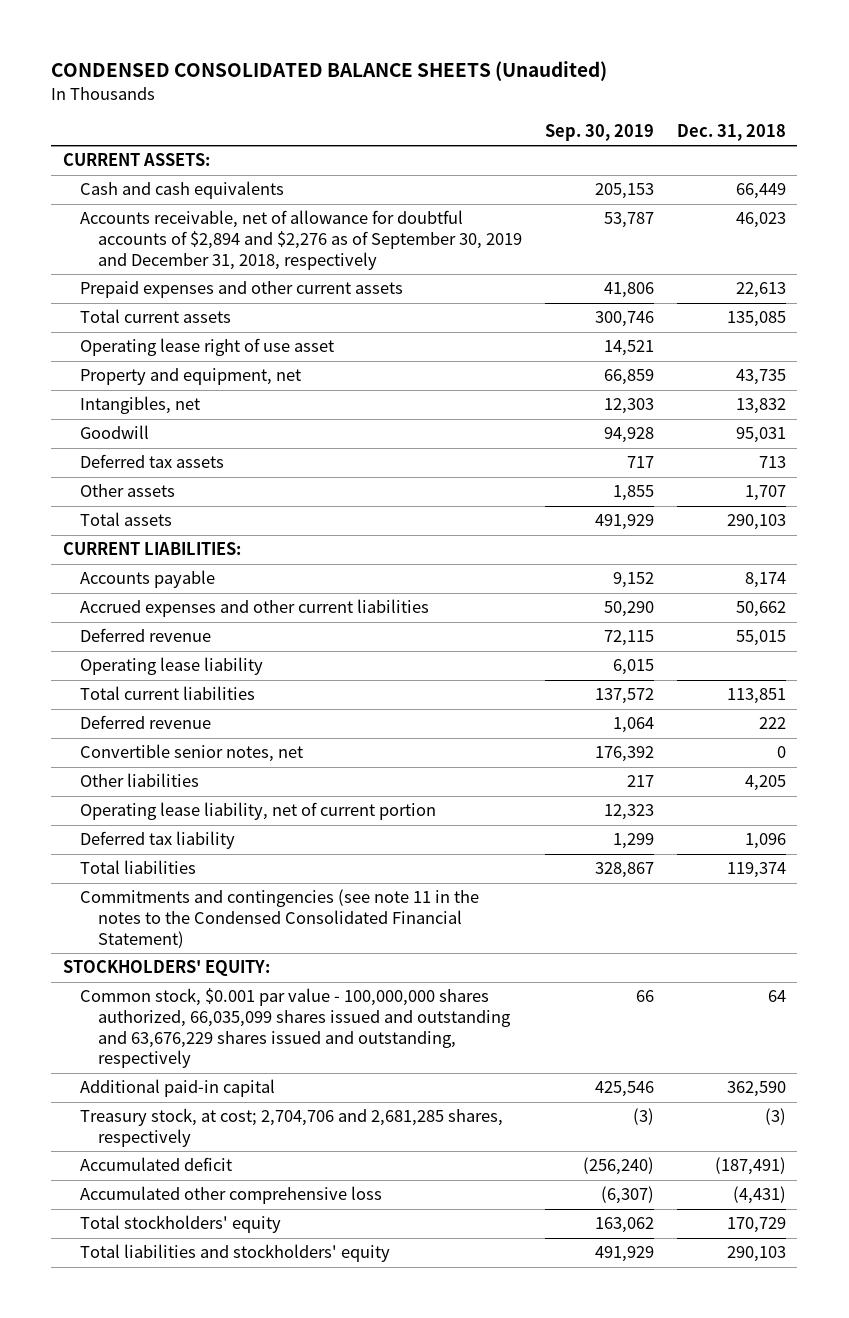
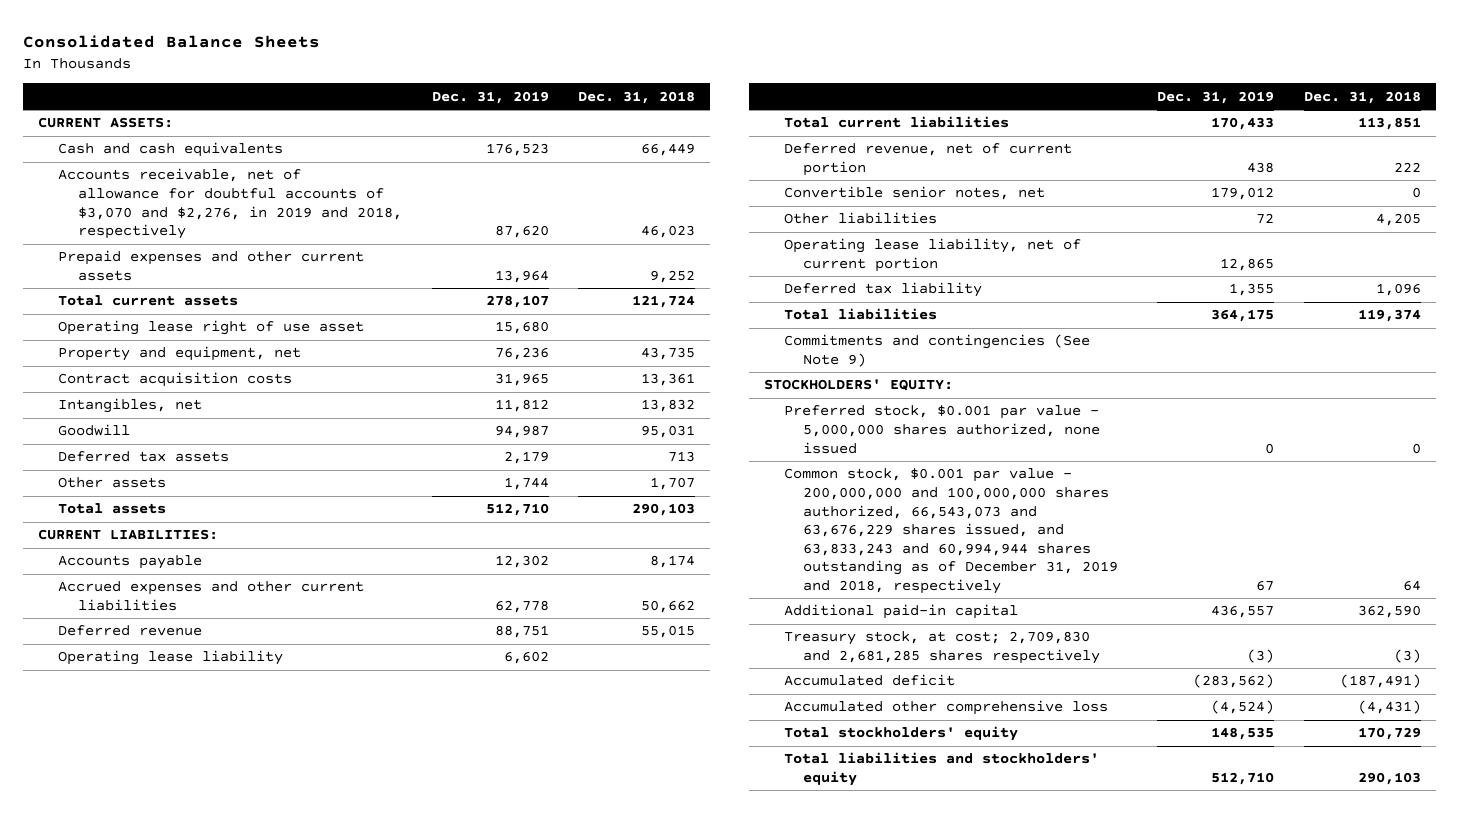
[51,61,608,82] CONDENSED CONSOLIDATED BALANCE SHEETS (Unaudited) -> [23,35,321,49] Consolidated Balance Sheets
[545,123,655,141] Sep. 30, 2019 -> none
none -> [431,90,549,104] Dec. 31, 2019
[80,210,523,270] Accounts receivable, net of allowance for doubtful accounts of $2,894 and $2,276 as of September 30, 2019 and December 31, 2018, respectively -> [58,168,403,240] Accounts receivable, net of allowance for doubtful accounts of $3,070 and $2,276, in 2019 and 2018, respectively
[735,282,786,299] 22,613 -> [650,270,696,284] 9,252
[726,311,786,328] 135,085 -> [632,295,696,309] 121,724
none -> [58,372,293,388] Contract acquisition costs
[80,715,212,730] Deferred revenue -> [783,143,1072,177] Deferred revenue, net of current portion
[80,889,480,948] Commitments and contingencies (see note 11 in the notes to the Condensed Consolidated Financial Statement) -> [783,334,1090,368] Commitments and contingencies (See Note 9)
none -> [783,405,1101,454] Preferred stock, $0.001 par value - 5,000,000 shares authorized, none issued
[80,988,512,1069] Common stock, $0.001 par value - 100,000,000 shares authorized, 66,035,099 shares issued and outstanding and 63,676,229 shares issued and outstanding, respectively -> [783,468,1119,594] Common stock, $0.001 par value - 200,000,000 and 100,000,000 shares authorized, 66,543,073 and 63,676,229 shares issued, and 63,833,243 and 60,994,944 shares outstanding as of December 31, 2019 and 2018, respectively
[80,1108,504,1148] Treasury stock, at cost; 2,704,706 and 2,681,285 shares, respectively -> [783,631,1101,665] Treasury stock, at cost; 2,709,830 and 2,681,285 shares respectively

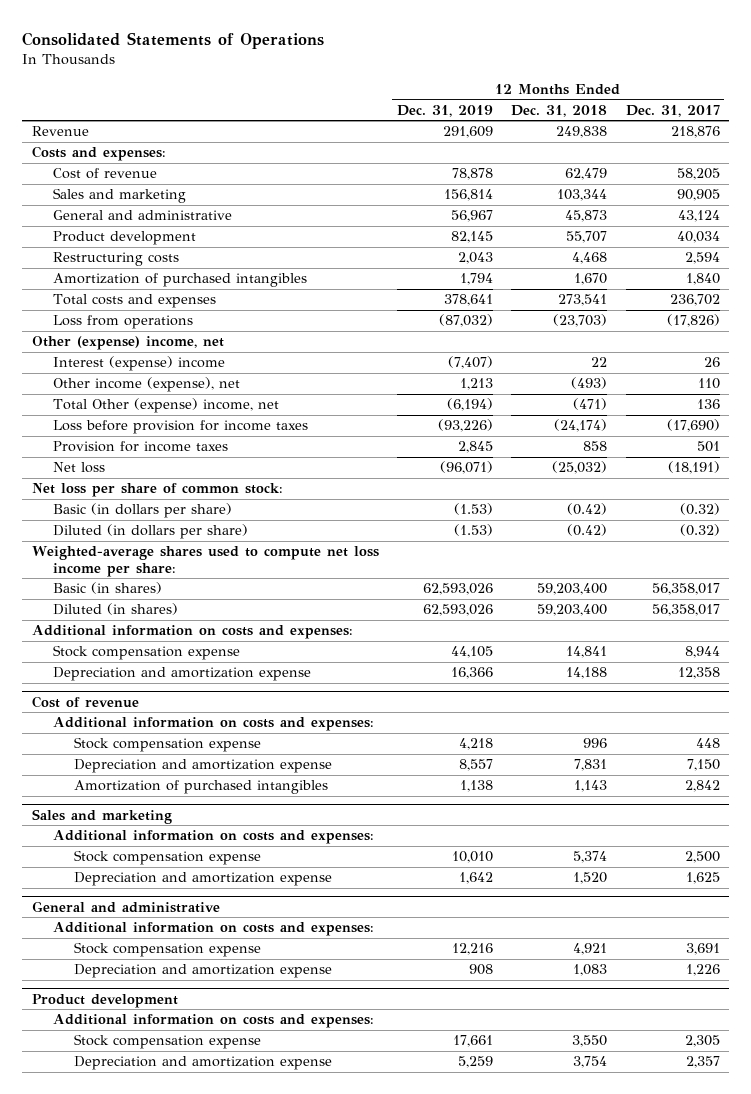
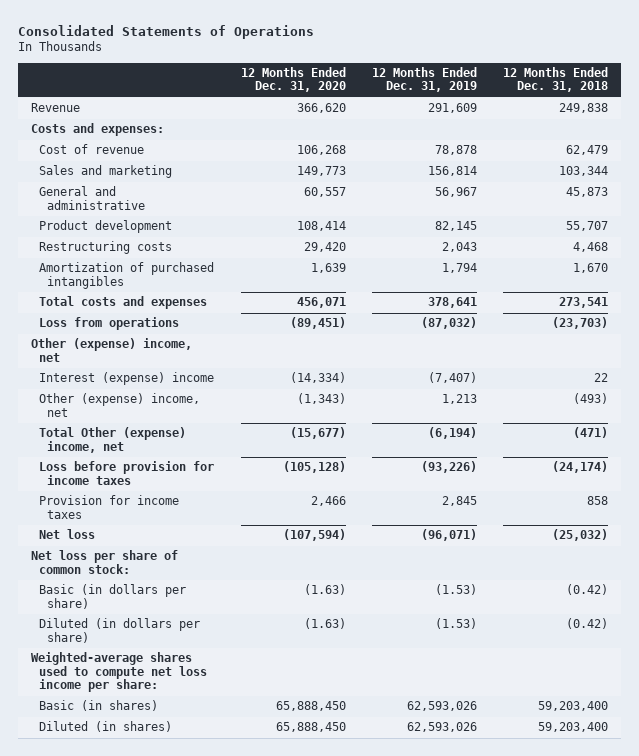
[625,104,720,117] Dec. 31, 2017 -> none
none -> [240,66,346,93] 12 Months Ended Dec. 31, 2020
[53,377,241,393] Other income (expense), net -> [39,393,201,417] Other (expense) income, net
[31,625,353,640] Additional information on costs and expenses: -> none
[53,645,241,661] Stock compensation expense -> none
[53,667,312,682] Depreciation and amortization expense -> none
[31,695,139,708] Cost of revenue -> none
[53,717,375,732] Additional information on costs and expenses: -> none
[74,737,262,753] Stock compensation expense -> none
[74,759,333,774] Depreciation and amortization expense -> none
[74,780,329,795] Amortization of purchased intangibles -> none
[31,808,172,824] Sales and marketing -> none
[53,830,375,845] Additional information on costs and expenses: -> none
[74,850,262,866] Stock compensation expense -> none
[74,872,333,887] Depreciation and amortization expense -> none
[31,900,220,913] General and administrative -> none
[53,922,375,937] Additional information on costs and expenses: -> none
[74,942,262,958] Stock compensation expense -> none
[74,964,333,979] Depreciation and amortization expense -> none
[31,993,178,1008] Product development -> none
[53,1014,375,1029] Additional information on costs and expenses: -> none
[74,1034,262,1050] Stock compensation expense -> none
[74,1056,333,1071] Depreciation and amortization expense -> none

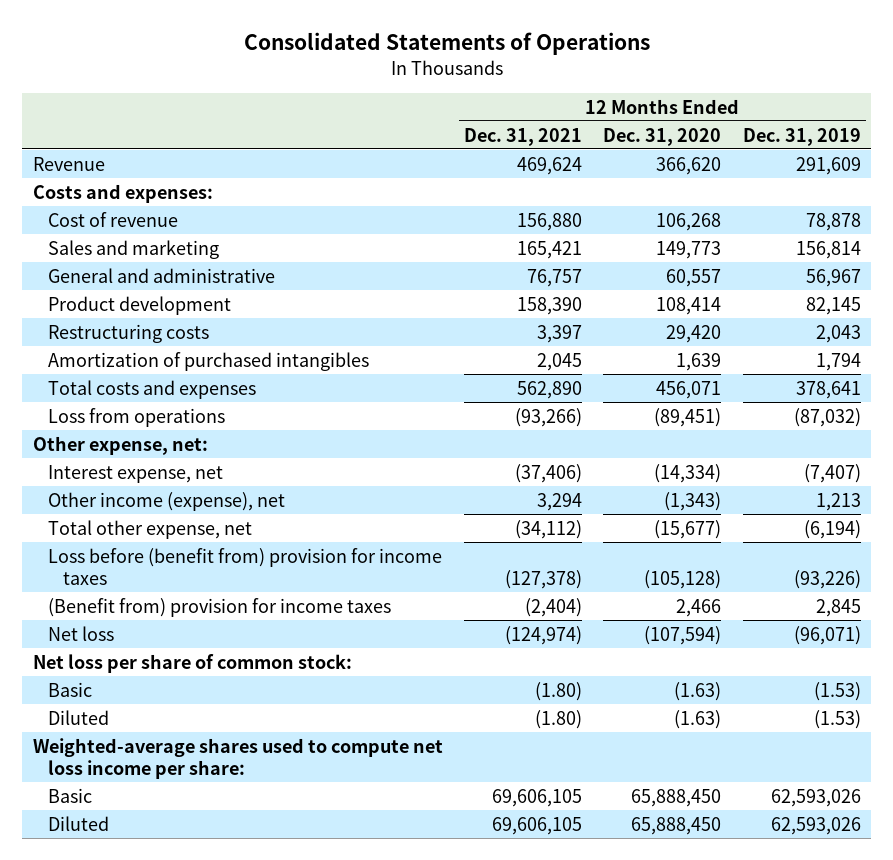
[502,66,608,93] 12 Months Ended Dec. 31, 2018 -> none
none -> [463,127,582,146] Dec. 31, 2021
[31,338,193,362] Other (expense) income, net -> [32,435,208,455] Other expense, net:
[39,372,215,386] Interest (expense) income -> [47,464,223,483] Interest expense, net
[39,393,201,417] Other (expense) income, net -> [47,491,285,511] Other income (expense), net
[39,427,187,453] Total Other (expense) income, net -> [47,519,252,539] Total other expense, net
[39,461,215,485] Loss before provision for income taxes -> [47,547,442,585] Loss before (benefit from) provision for income taxes
[39,495,180,519] Provision for income taxes -> [47,597,391,617] (Benefit from) provision for income taxes
[39,584,187,609] Basic (in dollars per share) -> [47,681,92,697] Basic
[39,618,201,643] Diluted (in dollars per share) -> [47,709,109,725] Diluted
[39,700,159,712] Basic (in shares) -> [47,787,92,803] Basic
[39,721,173,733] Diluted (in shares) -> [47,815,109,831] Diluted

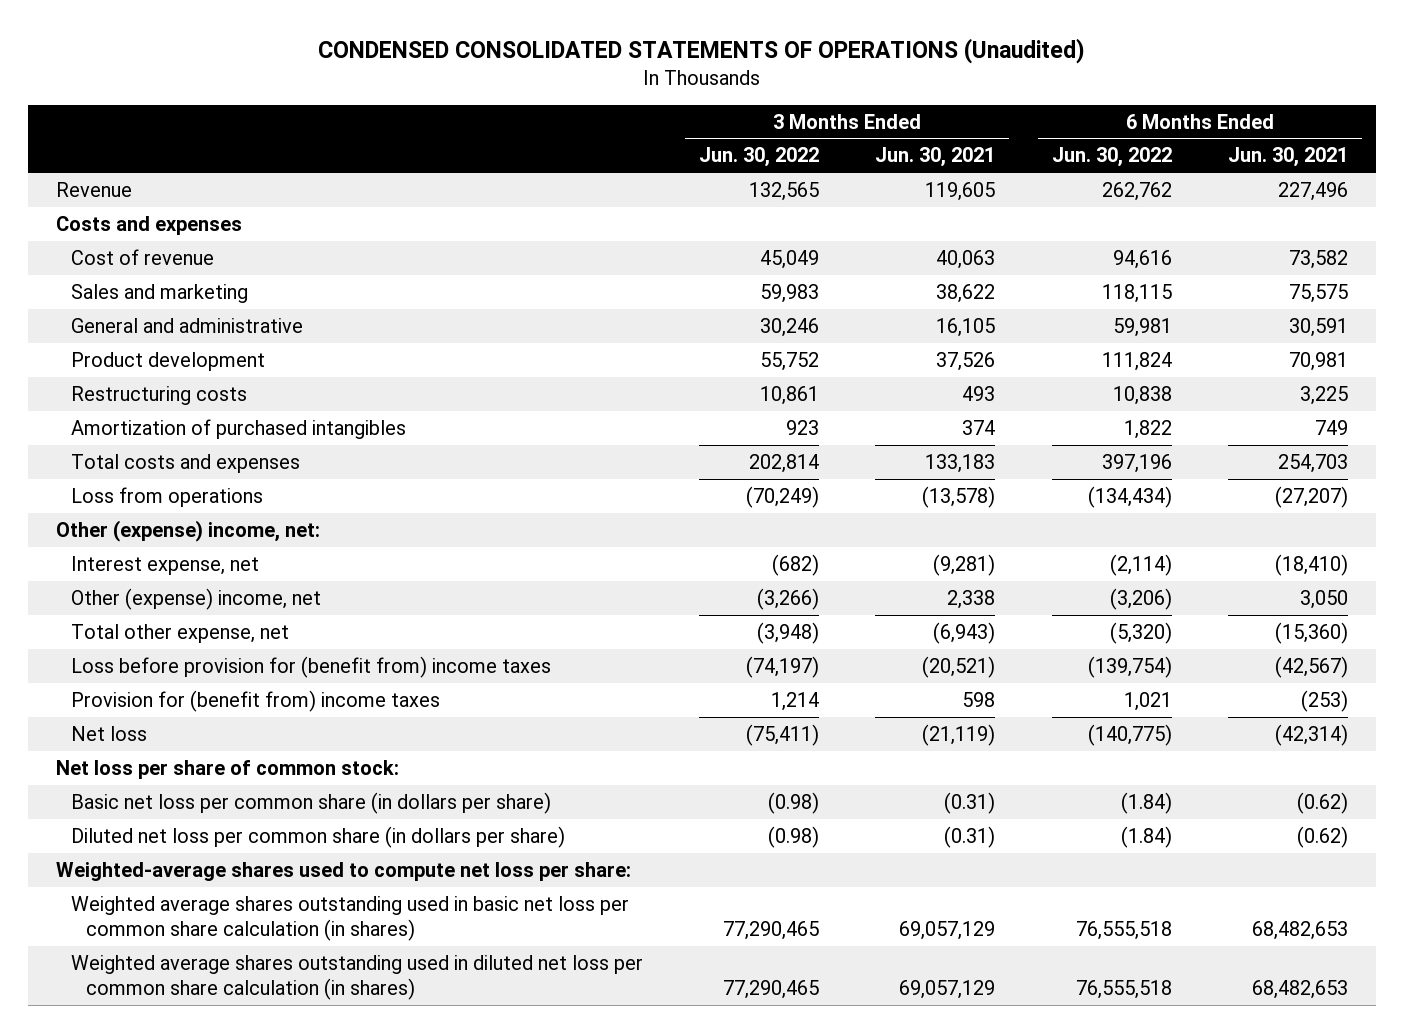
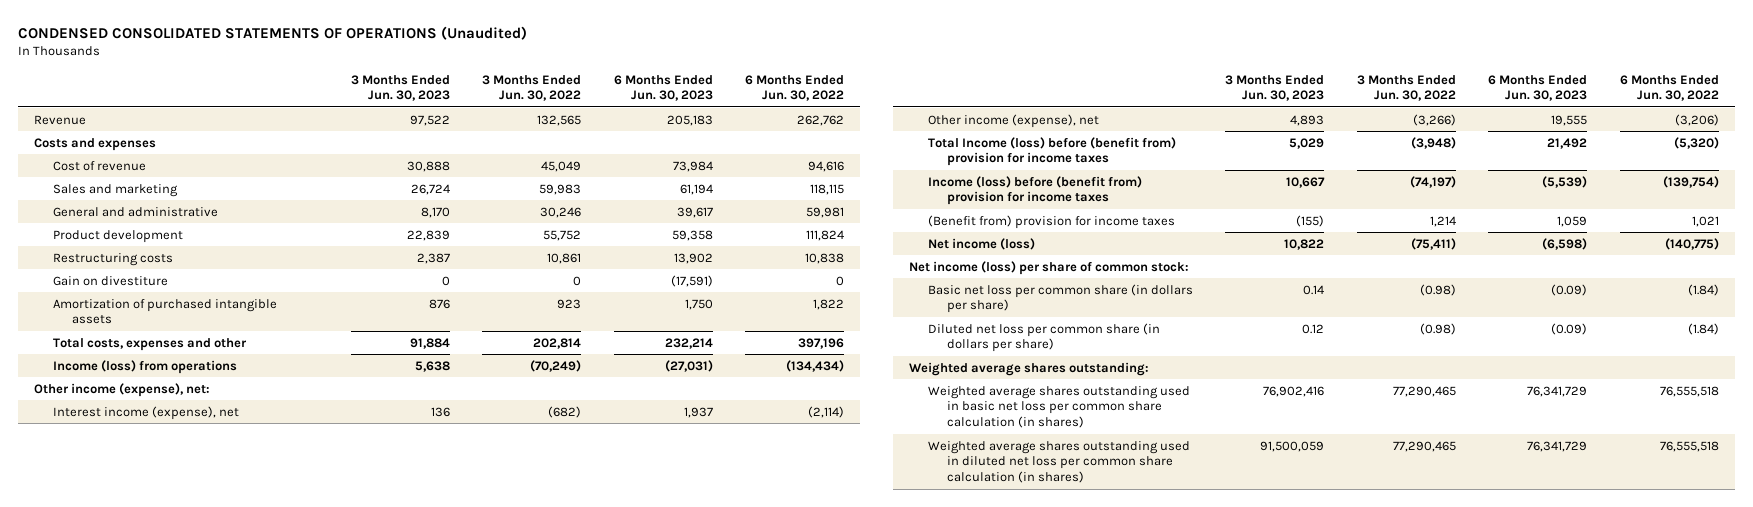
[875,147,996,168] Jun. 30, 2021 -> none
[1227,147,1348,168] Jun. 30, 2021 -> none
none -> [350,74,450,102] 3 Months Ended Jun. 30, 2023
none -> [613,74,713,102] 6 Months Ended Jun. 30, 2023
none -> [53,275,169,286] Gain on divestiture
[70,418,406,439] Amortization of purchased intangibles -> [53,298,278,325] Amortization of purchased intangible assets
[70,453,300,473] Total costs and expenses -> [53,337,248,351] Total costs, expenses and other
[70,486,263,507] Loss from operations -> [53,359,238,374] Income (loss) from operations
[55,519,320,542] Other (expense) income, net: -> [34,382,211,397] Other income (expense), net:
[70,555,259,575] Interest expense, net -> [53,405,240,420] Interest income (expense), net
[70,587,321,610] Other (expense) income, net -> [927,113,1099,128] Other income (expense), net
[70,623,289,643] Total other expense, net -> [927,136,1176,167] Total Income (loss) before (benefit from) provision for income taxes
[70,655,551,678] Loss before provision for (benefit from) income taxes -> [927,175,1142,206] Income (loss) before (benefit from) provision for income taxes
[70,689,440,712] Provision for (benefit from) income taxes -> [927,214,1175,229] (Benefit from) provision for income taxes
[70,725,147,741] Net loss -> [927,237,1035,250] Net income (loss)
[55,759,399,779] Net loss per share of common stock: -> [908,260,1189,275] Net income (loss) per share of common stock:
[55,861,631,881] Weighted-average shares used to compute net loss per share: -> [908,361,1149,376] Weighted average shares outstanding:

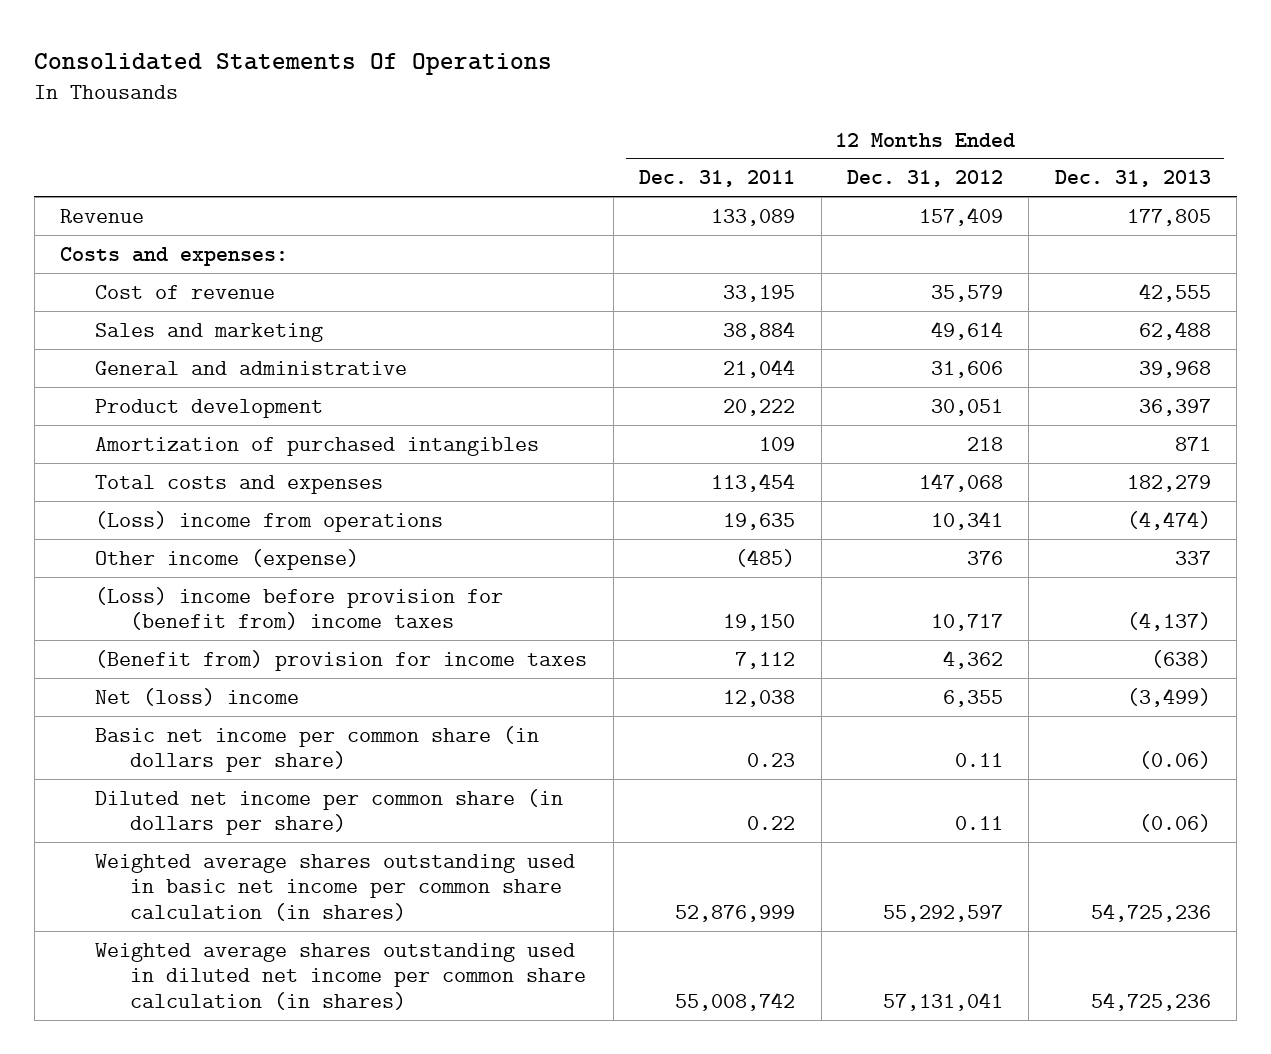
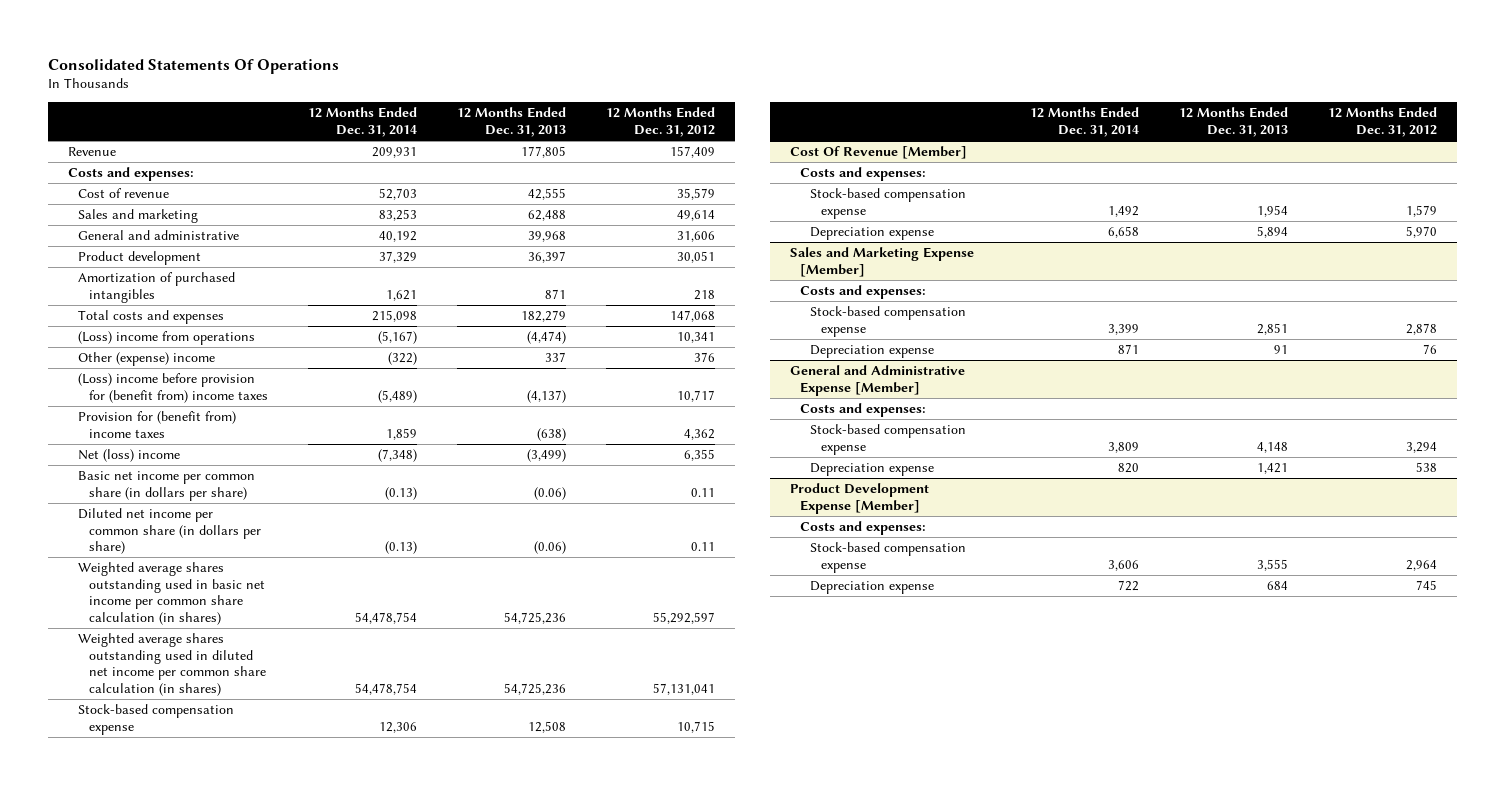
[639,170,796,188] Dec. 31, 2011 -> none
none -> [307,107,417,137] 12 Months Ended Dec. 31, 2014
[95,548,360,570] Other income (expense) -> [78,352,216,367] Other (expense) income
[95,649,588,671] (Benefit from) provision for income taxes -> [78,411,237,438] Provision for (benefit from) income taxes
none -> [78,704,235,735] Stock-based compensation expense
none -> [789,146,967,160] Cost Of Revenue [Member]
none -> [800,167,927,182] Costs and expenses:
none -> [810,188,967,219] Stock-based compensation expense
none -> [810,227,935,241] Depreciation expense
none -> [789,247,974,277] Sales and Marketing Expense [Member]
none -> [800,285,927,300] Costs and expenses:
none -> [810,306,967,337] Stock-based compensation expense
none -> [810,345,935,359] Depreciation expense
none -> [789,365,965,396] General and Administrative Expense [Member]
none -> [800,403,927,418] Costs and expenses:
none -> [810,424,967,455] Stock-based compensation expense
none -> [810,463,935,477] Depreciation expense
none -> [789,483,929,514] Product Development Expense [Member]
none -> [800,521,927,536] Costs and expenses:
none -> [810,542,967,573] Stock-based compensation expense
none -> [810,581,935,595] Depreciation expense

